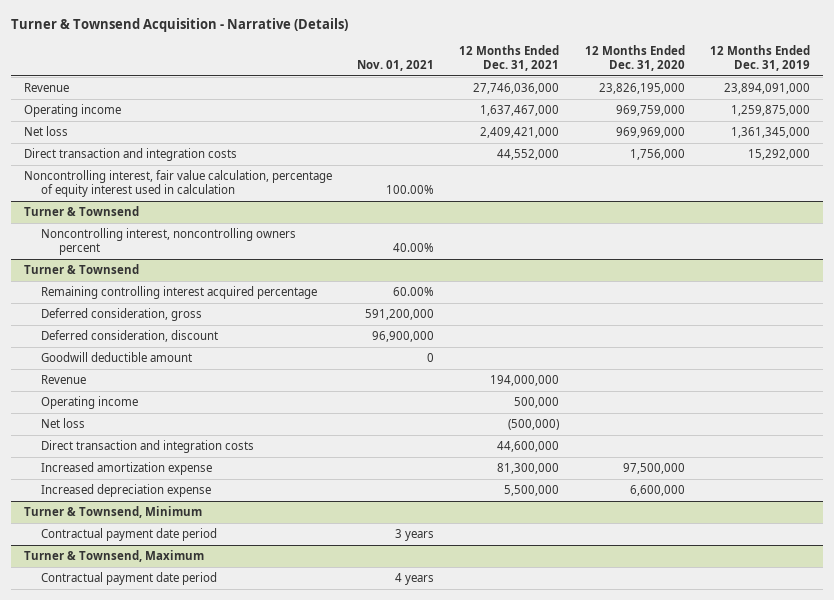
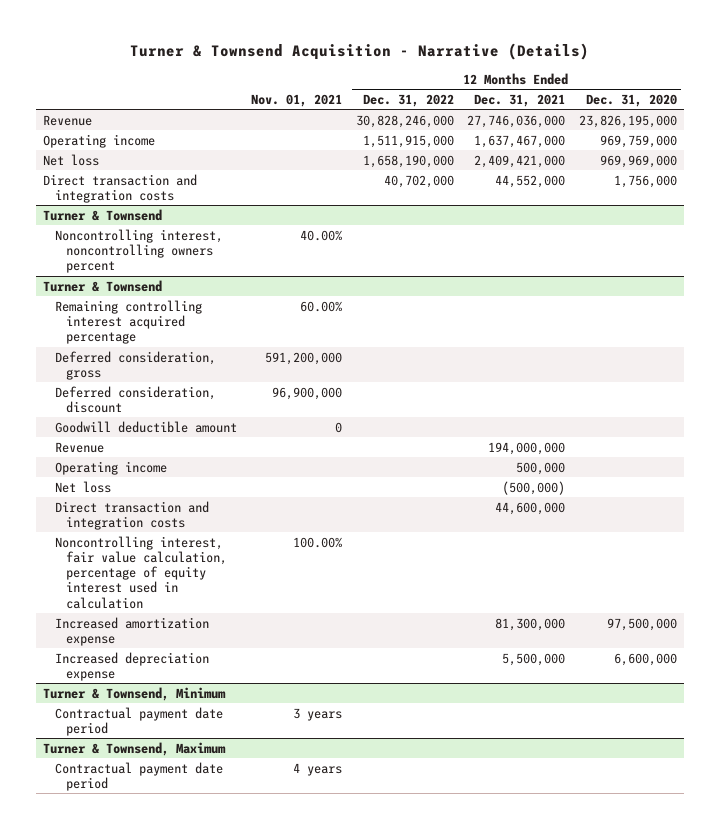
[710,45,811,72] 12 Months Ended Dec. 31, 2019 -> none
none -> [362,93,454,107] Dec. 31, 2022
[23,170,332,198] Noncontrolling interest, fair value calculation, percentage of equity interest used in calculation -> none
none -> [54,535,228,609] Noncontrolling interest, fair value calculation, percentage of equity interest used in calculation

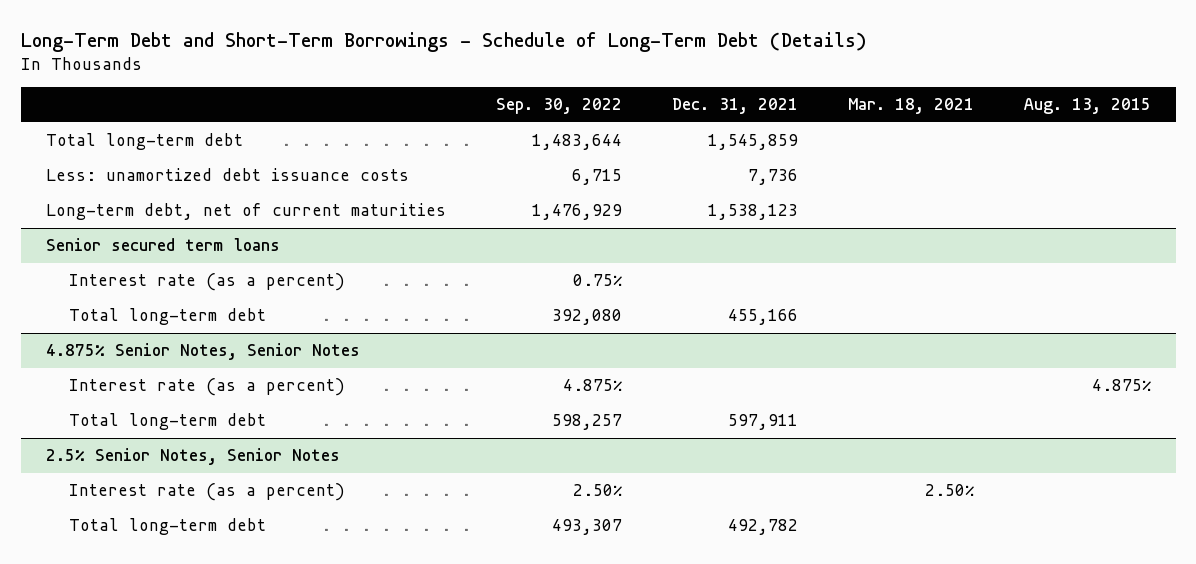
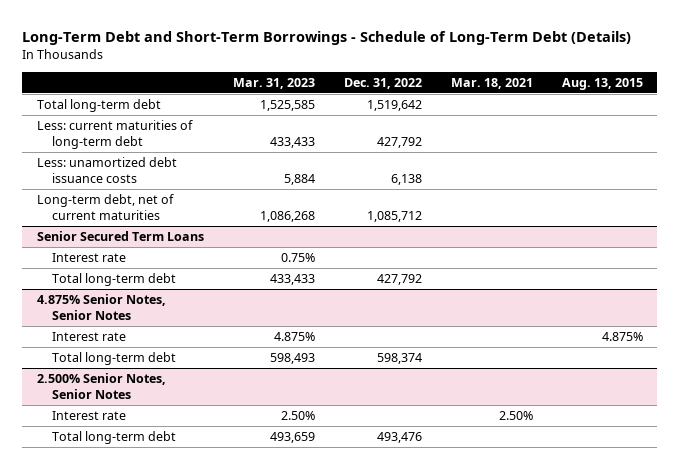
[495,97,622,114] Sep. 30, 2022 -> none
[671,97,798,114] Dec. 31, 2021 -> none
none -> [232,78,315,90] Mar. 31, 2023
none -> [343,78,422,90] Dec. 31, 2022
none -> [36,120,193,150] Less: current maturities of long-term debt
[45,238,280,252] Senior secured term loans -> [36,231,204,242] Senior Secured Term Loans
[68,273,345,292] Interest rate (as a percent) -> [51,253,126,263] Interest rate
[68,378,345,397] Interest rate (as a percent) -> [51,332,126,342] Interest rate
[45,448,340,466] 2.5% Senior Notes, Senior Notes -> [36,373,166,400] 2.500% Senior Notes, Senior Notes
[68,483,345,502] Interest rate (as a percent) -> [51,411,126,421] Interest rate

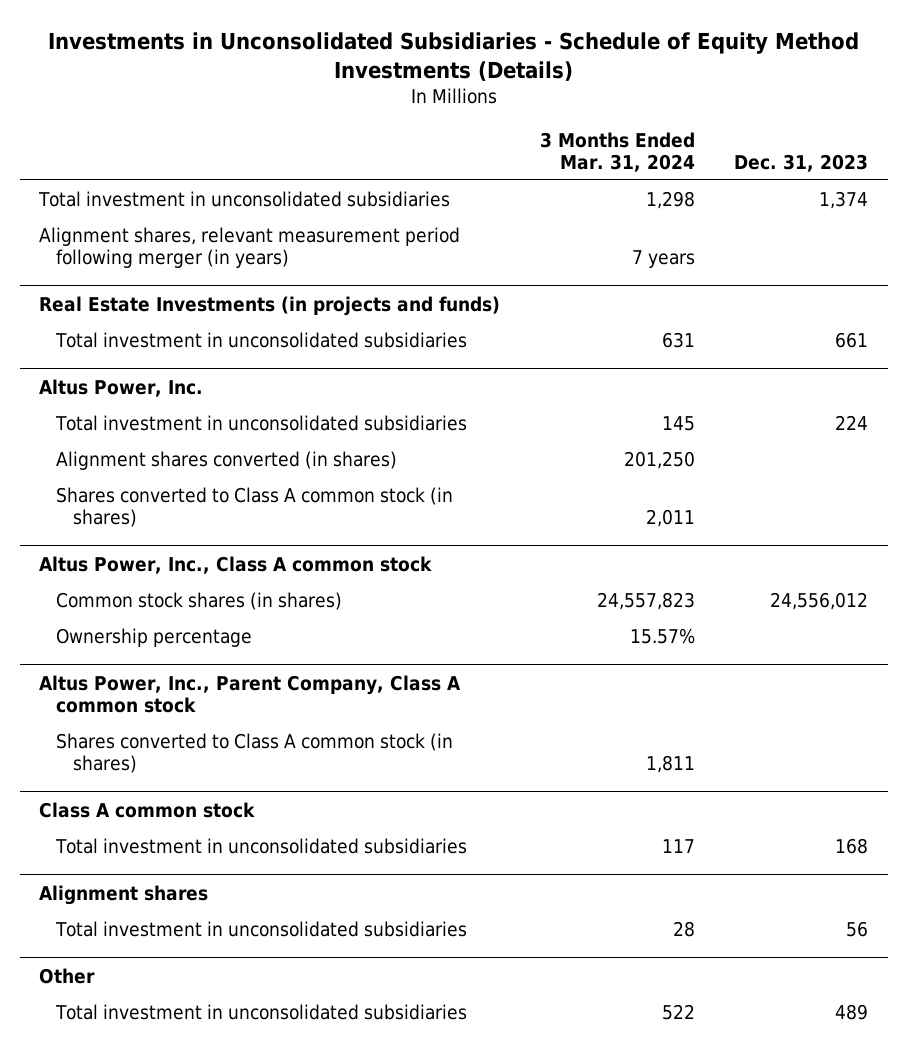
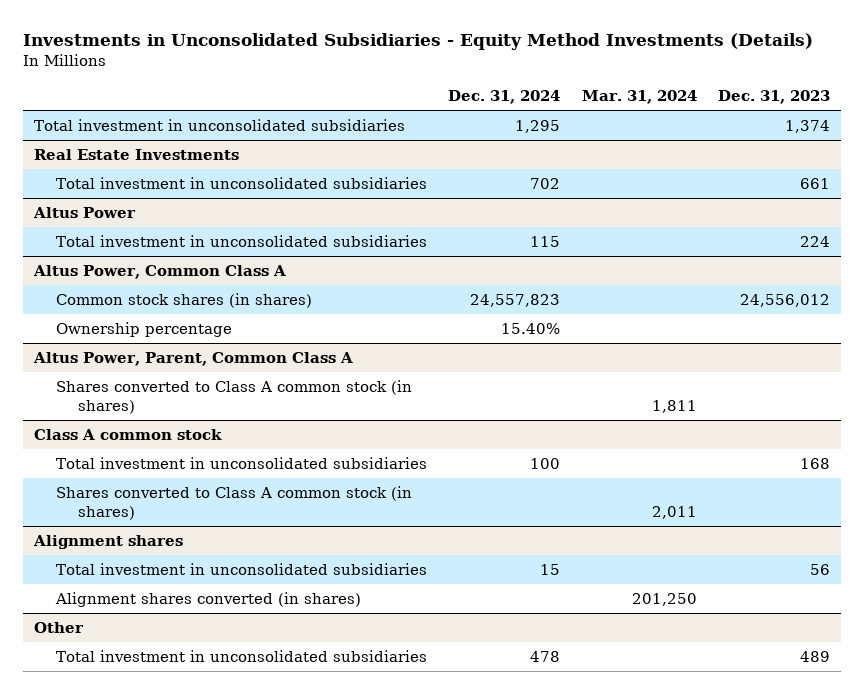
[47,31,859,81] Investments in Unconsolidated Subsidiaries - Schedule of Equity Method Investments (Details) -> [22,32,813,50] Investments in Unconsolidated Subsidiaries - Equity Method Investments (Details)
[539,131,695,172] 3 Months Ended Mar. 31, 2024 -> none
none -> [448,89,561,104] Dec. 31, 2024
none -> [581,89,697,104] Mar. 31, 2024
[39,226,461,268] Alignment shares, relevant measurement period following merger (in years) -> none
[39,295,501,316] Real Estate Investments (in projects and funds) -> [33,149,239,161] Real Estate Investments
[39,378,204,397] Altus Power, Inc. -> [32,207,136,219] Altus Power
[56,450,398,470] Alignment shares converted (in shares) -> none
[56,486,454,527] Shares converted to Class A common stock (in shares) -> none
[39,555,433,574] Altus Power, Inc., Class A common stock -> [32,265,286,280] Altus Power, Common Class A
[39,674,462,713] Altus Power, Inc., Parent Company, Class A common stock -> [32,352,353,367] Altus Power, Parent, Common Class A
none -> [55,486,412,520] Shares converted to Class A common stock (in shares)
none -> [54,592,361,608] Alignment shares converted (in shares)

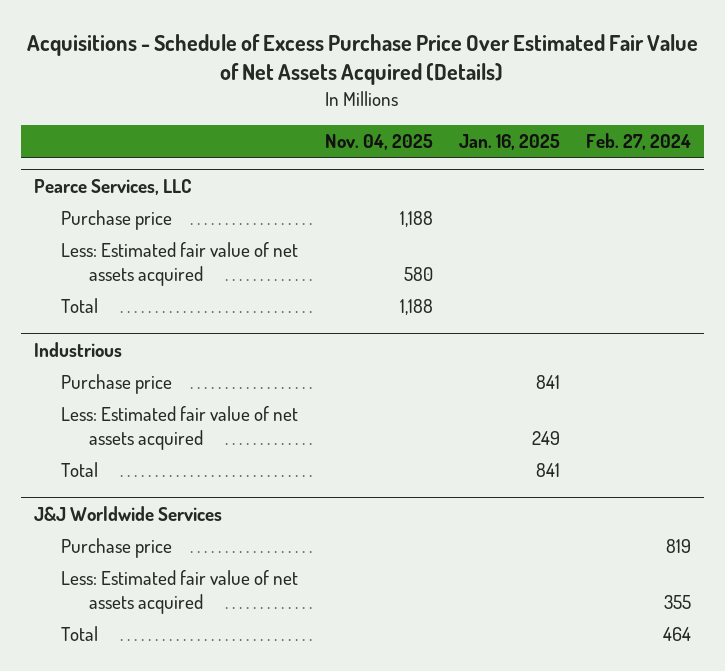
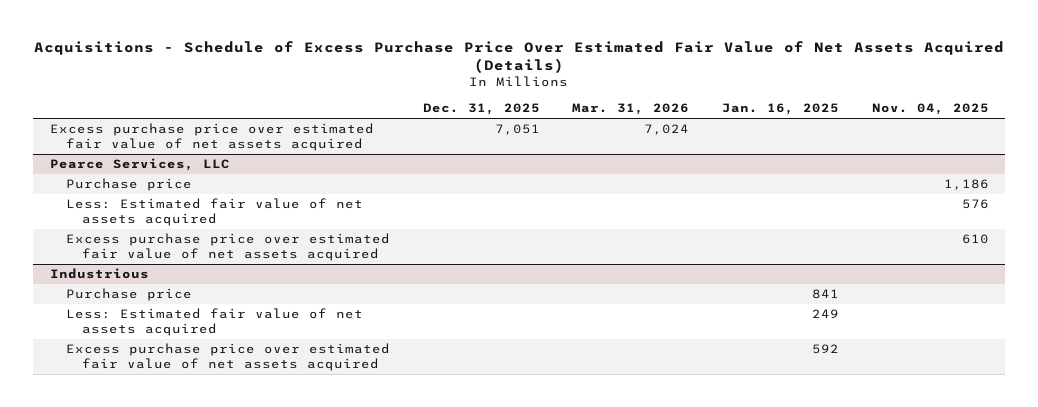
[585,133,691,151] Feb. 27, 2024 -> none
none -> [422,103,540,116] Dec. 31, 2025
none -> [572,103,690,116] Mar. 31, 2026
none -> [49,123,374,151] Excess purchase price over estimated fair value of net assets acquired
[61,297,99,313] Total -> none
[399,210,433,227] 1,188 -> [943,179,989,191] 1,186
[403,266,433,281] 580 -> [961,199,989,210] 576
none -> [65,233,390,261] Excess purchase price over estimated fair value of net assets acquired
[61,461,99,477] Total -> none
[33,505,222,521] J&J Worldwide Services -> none
[61,537,173,558] Purchase price -> none
[61,569,299,614] Less: Estimated fair value of net assets acquired -> none
[61,625,99,641] Total -> none
none -> [65,343,390,371] Excess purchase price over estimated fair value of net assets acquired

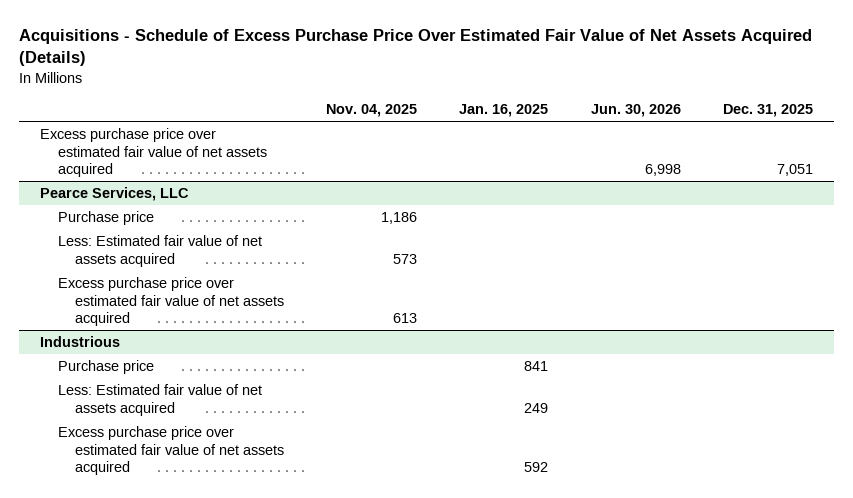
[572,103,690,116] Mar. 31, 2026 -> none
none -> [590,103,681,117] Jun. 30, 2026
[961,199,989,210] 576 -> [393,253,418,264] 573
[961,234,989,245] 610 -> [393,313,418,324] 613

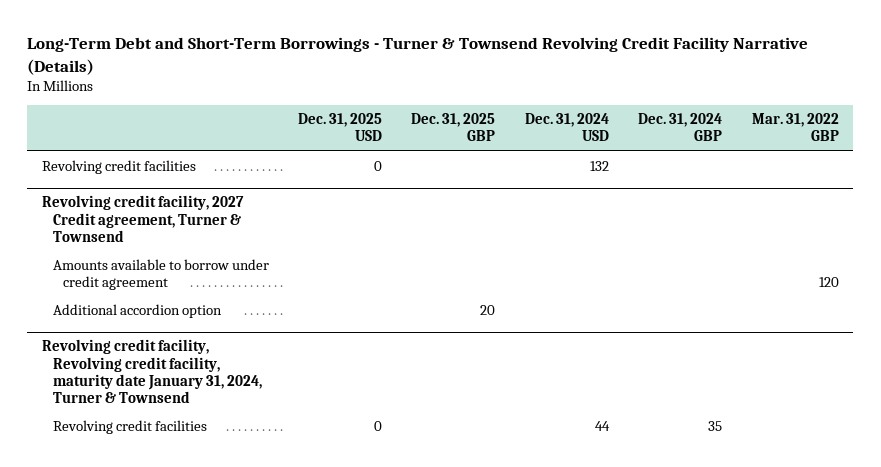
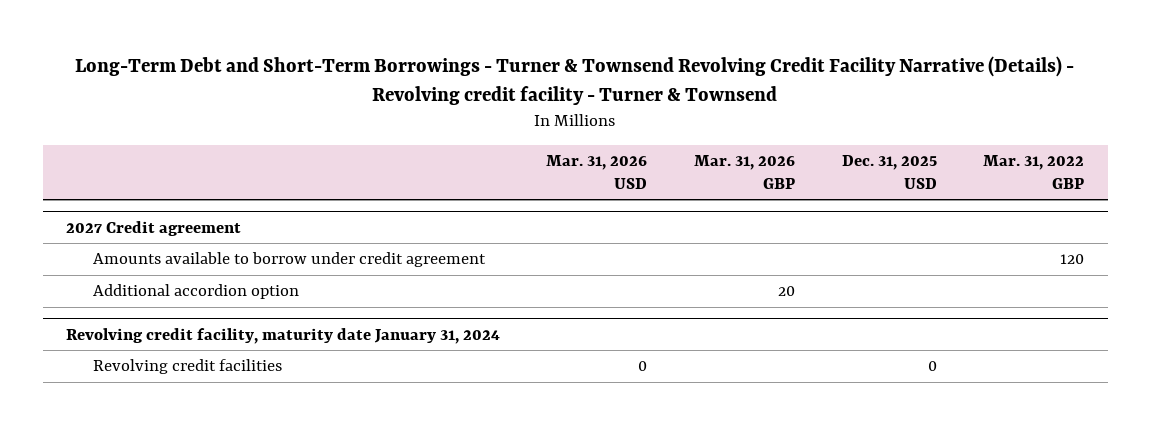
[27,37,809,75] Long-Term Debt and Short-Term Borrowings - Turner & Townsend Revolving Credit Facility Narrative (Details) -> [75,55,1075,105] Long-Term Debt and Short-Term Borrowings - Turner & Townsend Revolving Credit Facility Narrative (Details) - Revolving credit facility - Turner & Townsend
[411,113,496,142] Dec. 31, 2025 GBP -> none
[524,113,609,142] Dec. 31, 2024 USD -> none
[638,113,723,142] Dec. 31, 2024 GBP -> none
none -> [546,155,648,189] Mar. 31, 2026 USD
none -> [694,155,796,189] Mar. 31, 2026 GBP
[41,159,196,174] Revolving credit facilities -> none
[41,195,244,242] Revolving credit facility, 2027 Credit agreement, Turner & Townsend -> [65,220,241,236] 2027 Credit agreement
[41,339,262,403] Revolving credit facility, Revolving credit facility, maturity date January 31, 2024, Turner & Townsend -> [65,327,500,344] Revolving credit facility, maturity date January 31, 2024

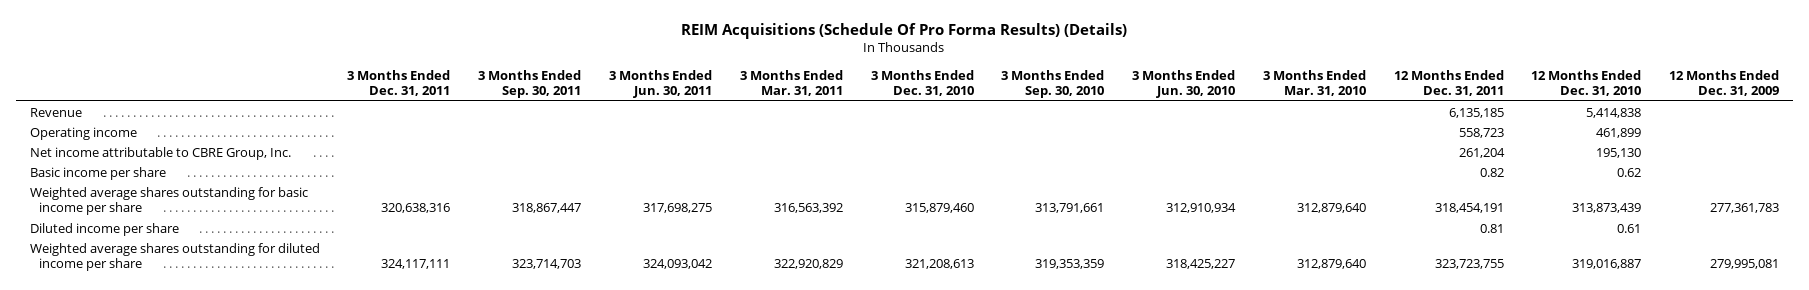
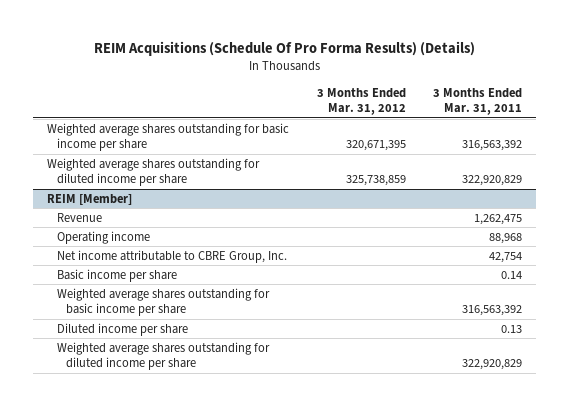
[347,69,451,97] 3 Months Ended Dec. 31, 2011 -> none
[478,69,582,99] 3 Months Ended Sep. 30, 2011 -> none
[608,69,712,99] 3 Months Ended Jun. 30, 2011 -> none
[870,69,974,97] 3 Months Ended Dec. 31, 2010 -> none
[1001,69,1105,99] 3 Months Ended Sep. 30, 2010 -> none
[1132,69,1236,99] 3 Months Ended Jun. 30, 2010 -> none
[1262,69,1366,97] 3 Months Ended Mar. 31, 2010 -> none
[1393,69,1504,97] 12 Months Ended Dec. 31, 2011 -> none
[1531,69,1642,97] 12 Months Ended Dec. 31, 2010 -> none
[1669,69,1780,97] 12 Months Ended Dec. 31, 2009 -> none
none -> [316,87,406,116] 3 Months Ended Mar. 31, 2012
[29,107,82,117] Revenue -> none
[29,126,137,140] Operating income -> none
[29,146,291,160] Net income attributable to CBRE Group, Inc. -> none
[29,166,166,180] Basic income per share -> none
[29,222,179,236] Diluted income per share -> none
none -> [46,193,132,205] REIM [Member]
none -> [56,212,102,222] Revenue
none -> [56,230,150,244] Operating income
none -> [56,249,287,263] Net income attributable to CBRE Group, Inc.
none -> [56,268,177,282] Basic income per share
none -> [56,287,270,317] Weighted average shares outstanding for basic income per share
none -> [56,322,188,336] Diluted income per share
none -> [56,341,270,371] Weighted average shares outstanding for diluted income per share

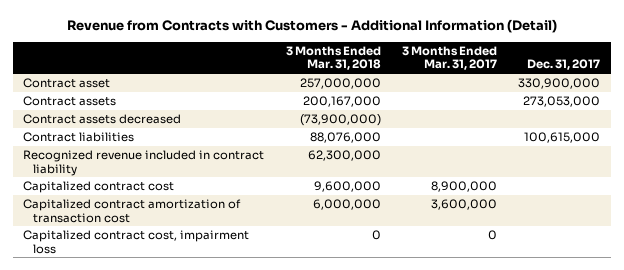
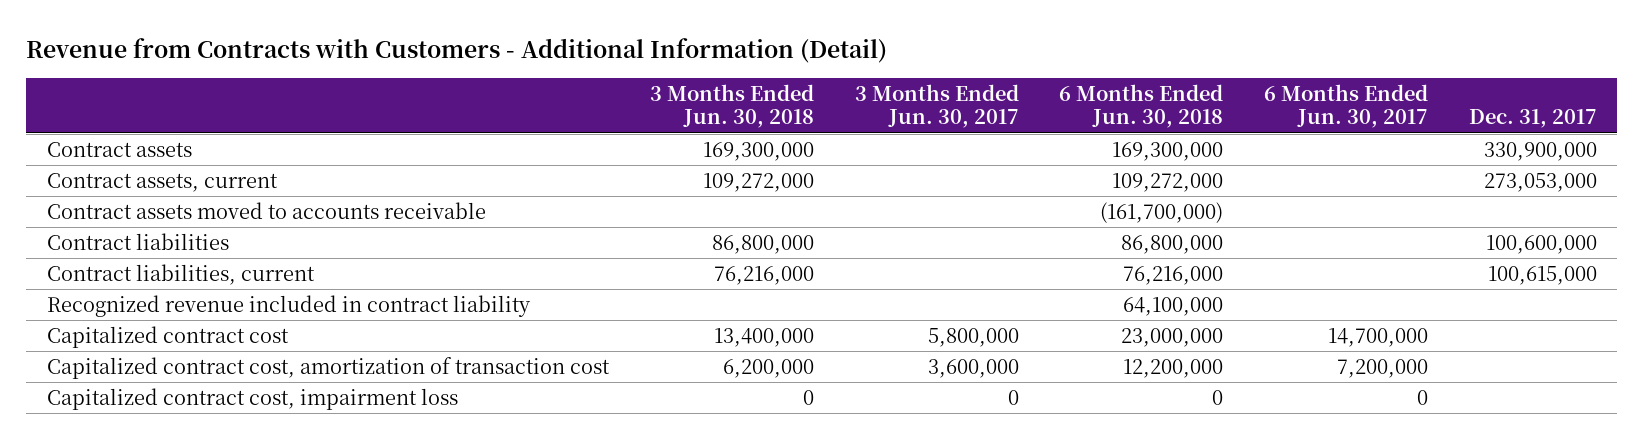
[285,45,381,71] 3 Months Ended Mar. 31, 2018 -> none
[402,45,498,71] 3 Months Ended Mar. 31, 2017 -> none
none -> [649,83,814,129] 3 Months Ended Jun. 30, 2018
none -> [854,83,1019,129] 3 Months Ended Jun. 30, 2017
none -> [1059,83,1224,129] 6 Months Ended Jun. 30, 2018
none -> [1264,83,1429,129] 6 Months Ended Jun. 30, 2017
[23,114,182,125] Contract assets decreased -> none
[23,78,111,89] Contract asset -> [46,142,192,158] Contract assets
[23,96,117,107] Contract assets -> [46,173,278,193] Contract assets, current
none -> [46,202,486,220] Contract assets moved to accounts receivable
[524,132,601,144] 100,615,000 -> [1486,235,1598,255] 100,600,000
none -> [46,264,315,286] Contract liabilities, current
[23,199,242,223] Capitalized contract amortization of transaction cost -> [46,357,610,380] Capitalized contract cost, amortization of transaction cost

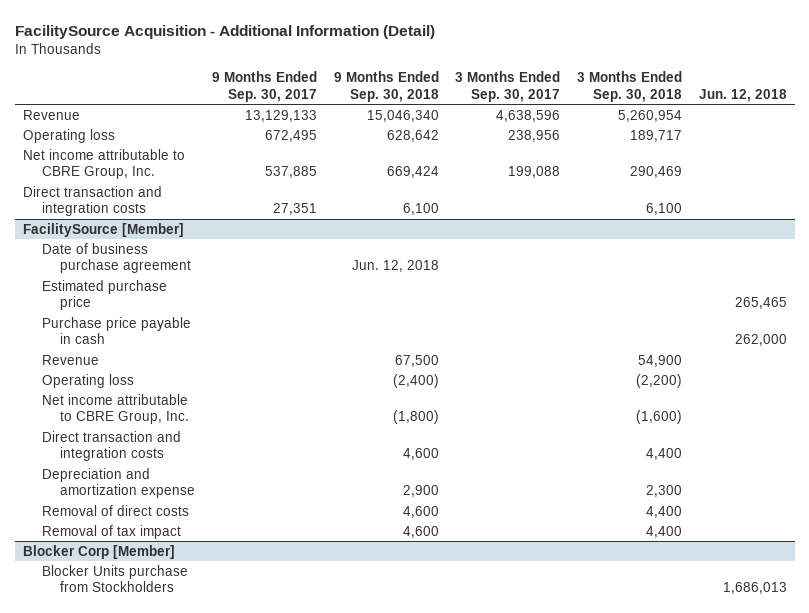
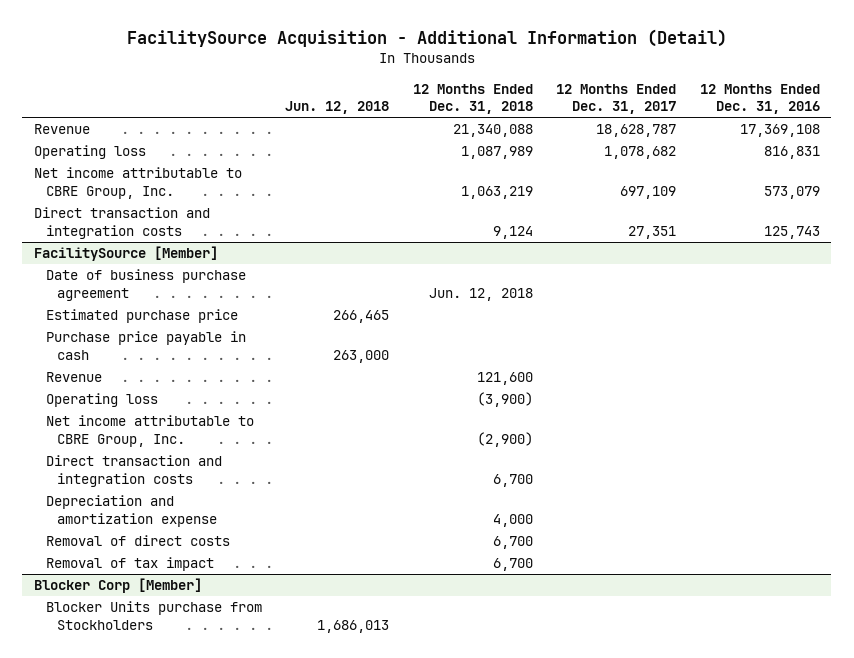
[211,71,317,103] 9 Months Ended Sep. 30, 2017 -> none
[333,71,439,103] 9 Months Ended Sep. 30, 2018 -> none
[455,71,561,103] 3 Months Ended Sep. 30, 2017 -> none
[576,71,682,103] 3 Months Ended Sep. 30, 2018 -> none
none -> [412,83,533,115] 12 Months Ended Dec. 31, 2018
none -> [556,83,677,115] 12 Months Ended Dec. 31, 2017
none -> [699,83,820,115] 12 Months Ended Dec. 31, 2016
[734,297,787,310] 265,465 -> [333,310,390,324] 266,465
[734,334,787,347] 262,000 -> [333,349,390,363] 263,000

